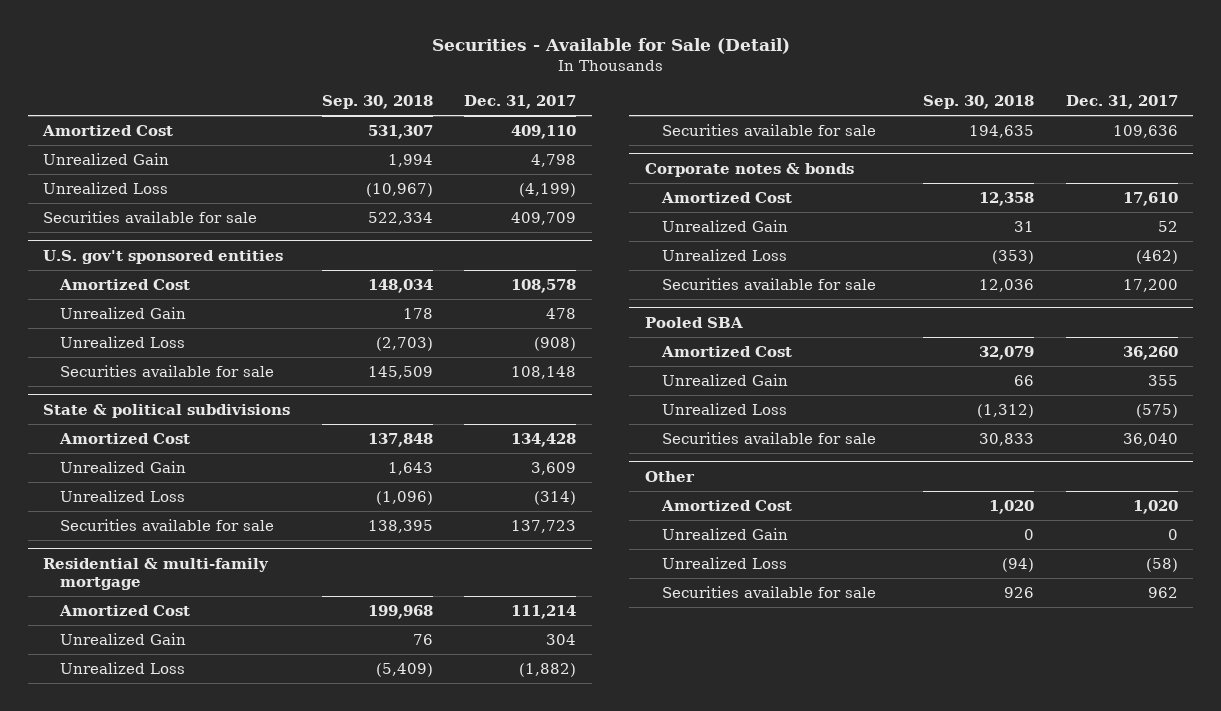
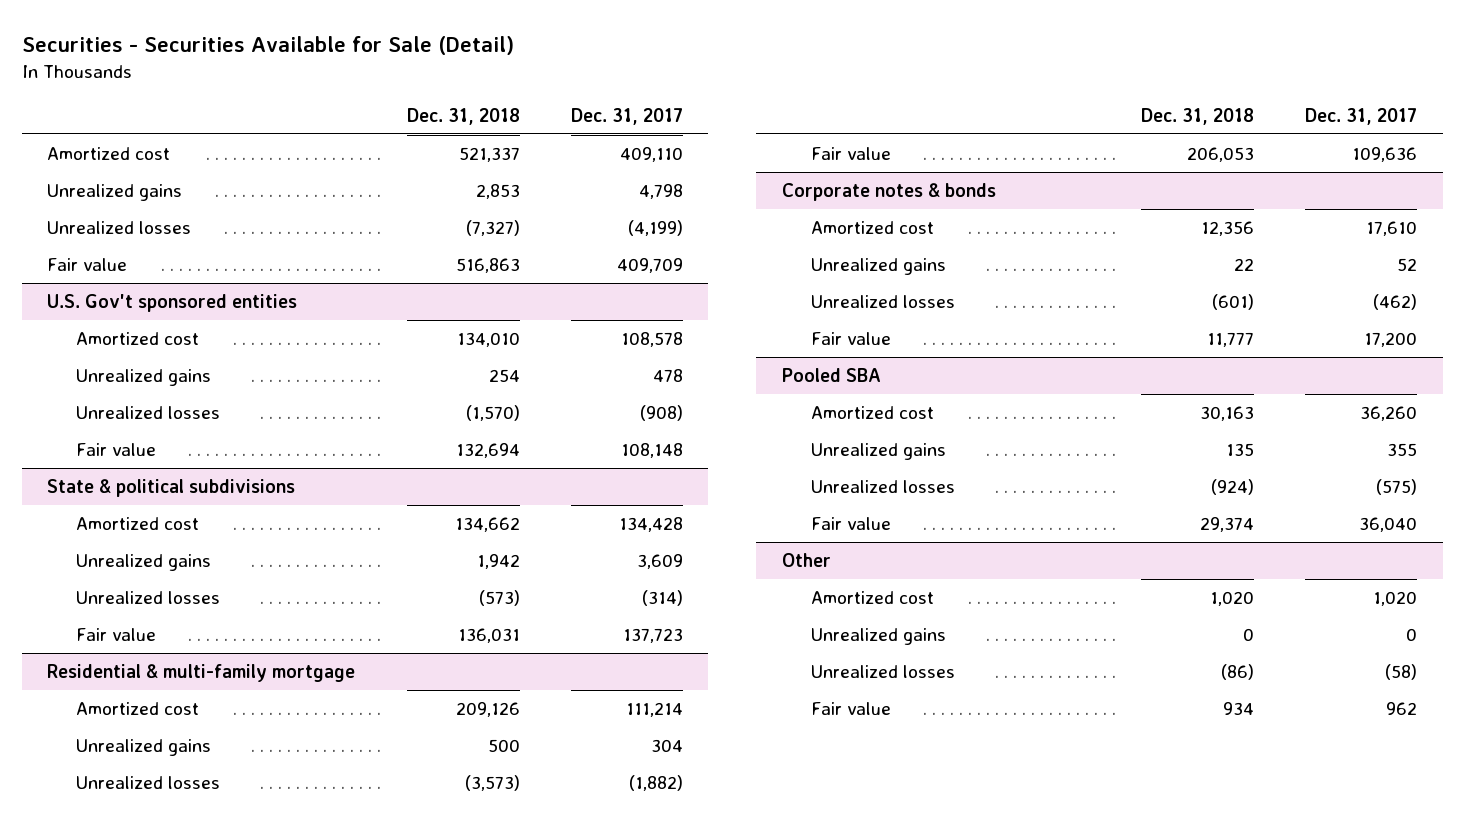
[431,37,790,54] Securities - Available for Sale (Detail) -> [21,35,514,55] Securities - Securities Available for Sale (Detail)
[321,95,433,110] Sep. 30, 2018 -> none
none -> [406,107,520,125] Dec. 31, 2018
[42,125,174,137] Amortized Cost -> [47,147,171,161] Amortized cost
[43,153,170,166] Unrealized Gain -> [47,184,183,202] Unrealized gains
[43,182,169,195] Unrealized Loss -> [47,221,192,235] Unrealized losses
[43,211,258,224] Securities available for sale -> [47,258,128,272] Fair value
[43,249,284,264] U.S. gov't sponsored entities -> [47,294,298,313] U.S. Gov't sponsored entities
[58,279,190,291] Amortized Cost -> [76,332,200,346] Amortized cost
[59,307,186,320] Unrealized Gain -> [76,369,212,387] Unrealized gains
[59,336,185,349] Unrealized Loss -> [76,406,221,420] Unrealized losses
[59,365,274,378] Securities available for sale -> [76,443,157,457] Fair value
[58,433,190,445] Amortized Cost -> [76,517,200,531] Amortized cost
[59,461,186,474] Unrealized Gain -> [76,554,212,572] Unrealized gains
[59,490,185,503] Unrealized Loss -> [76,591,221,605] Unrealized losses
[59,519,274,532] Securities available for sale -> [76,628,157,642] Fair value
[58,605,190,617] Amortized Cost -> [76,702,200,716] Amortized cost
[59,633,186,646] Unrealized Gain -> [76,739,212,757] Unrealized gains
[59,662,185,675] Unrealized Loss -> [76,776,221,790] Unrealized losses
[661,124,876,137] Securities available for sale -> [811,147,892,161] Fair value
[660,192,792,204] Amortized Cost -> [811,221,935,235] Amortized cost
[661,220,788,233] Unrealized Gain -> [811,258,947,276] Unrealized gains
[661,249,787,262] Unrealized Loss -> [811,295,956,309] Unrealized losses
[661,278,876,291] Securities available for sale -> [811,332,892,346] Fair value
[660,346,792,358] Amortized Cost -> [811,406,935,420] Amortized cost
[661,374,788,387] Unrealized Gain -> [811,443,947,461] Unrealized gains
[661,403,787,416] Unrealized Loss -> [811,480,956,494] Unrealized losses
[661,432,876,445] Securities available for sale -> [811,517,892,531] Fair value
[660,500,792,512] Amortized Cost -> [811,591,935,605] Amortized cost
[661,528,788,541] Unrealized Gain -> [811,628,947,646] Unrealized gains
[661,557,787,570] Unrealized Loss -> [811,665,956,679] Unrealized losses
[661,586,876,599] Securities available for sale -> [811,702,892,716] Fair value

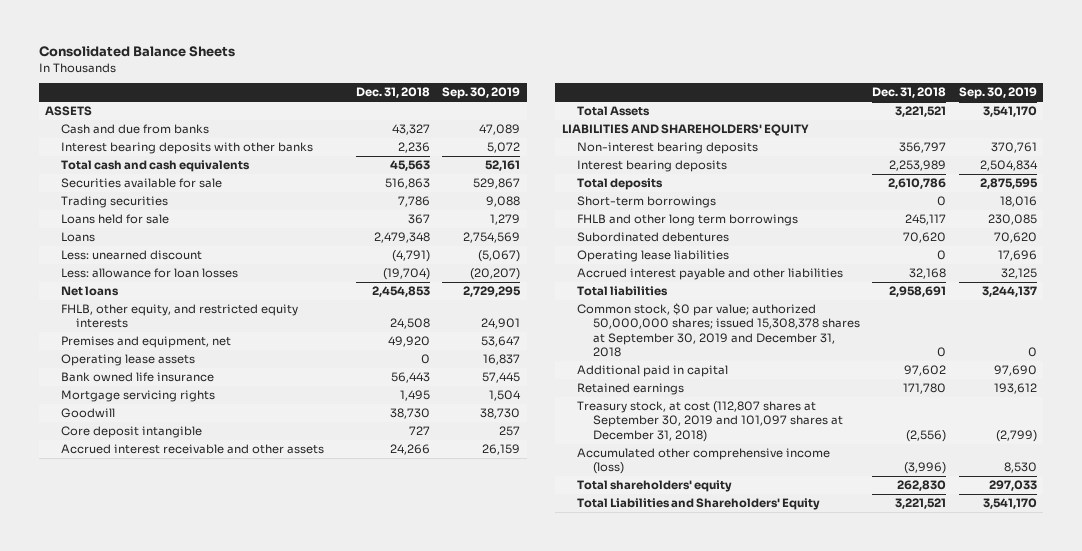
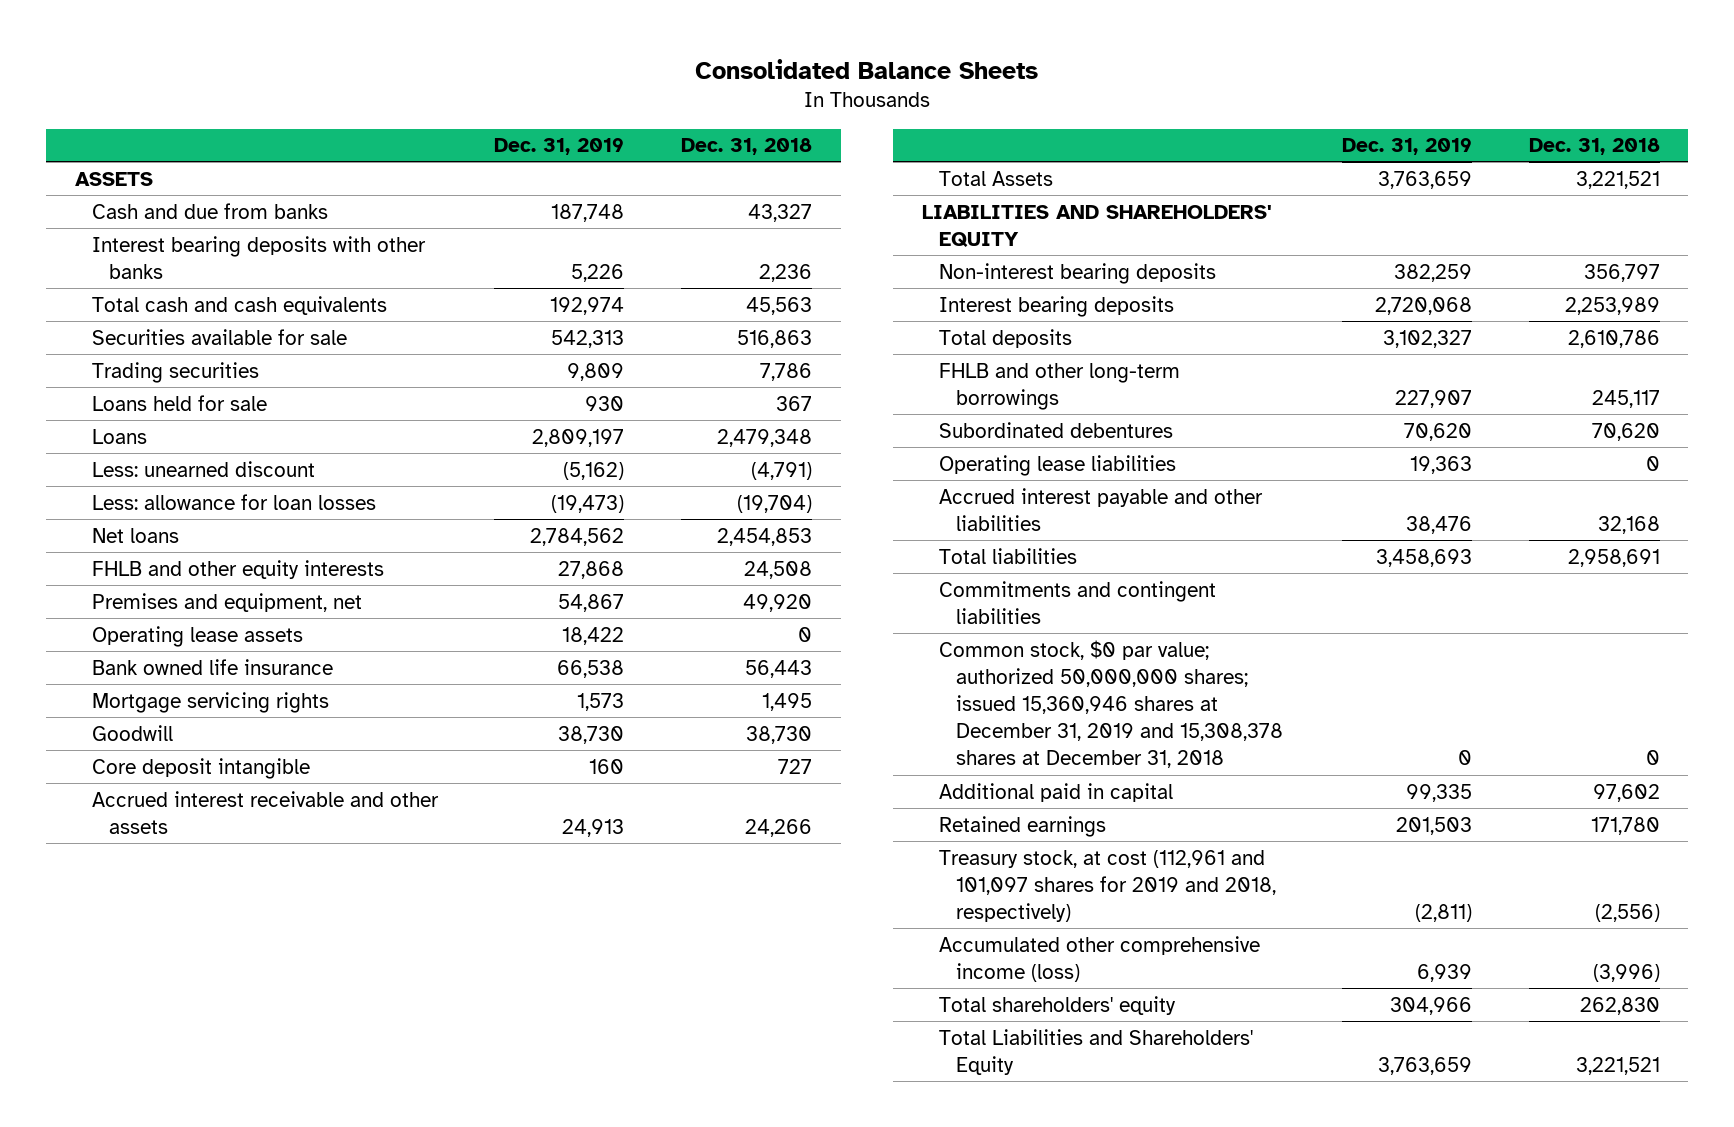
[442,87,521,100] Sep. 30, 2019 -> none
none -> [494,138,625,156] Dec. 31, 2019
[60,304,298,329] FHLB, other equity, and restricted equity interests -> [91,559,384,579] FHLB and other equity interests
[577,196,717,209] Short-term borrowings -> none
[577,214,799,227] FHLB and other long term borrowings -> [938,362,1180,410] FHLB and other long-term borrowings
none -> [938,580,1216,624] Commitments and contingent liabilities
[577,303,860,358] Common stock, $0 par value; authorized 50,000,000 shares; issued 15,308,378 shares at September 30, 2019 and December 31, 2018 -> [938,639,1283,769] Common stock, $0 par value; authorized 50,000,000 shares; issued 15,360,946 shares at December 31, 2019 and 15,308,378 shares at December 31, 2018
[577,401,843,442] Treasury stock, at cost (112,807 shares at September 30, 2019 and 101,097 shares at December 31, 2018) -> [938,849,1276,923] Treasury stock, at cost (112,961 and 101,097 shares for 2019 and 2018, respectively)

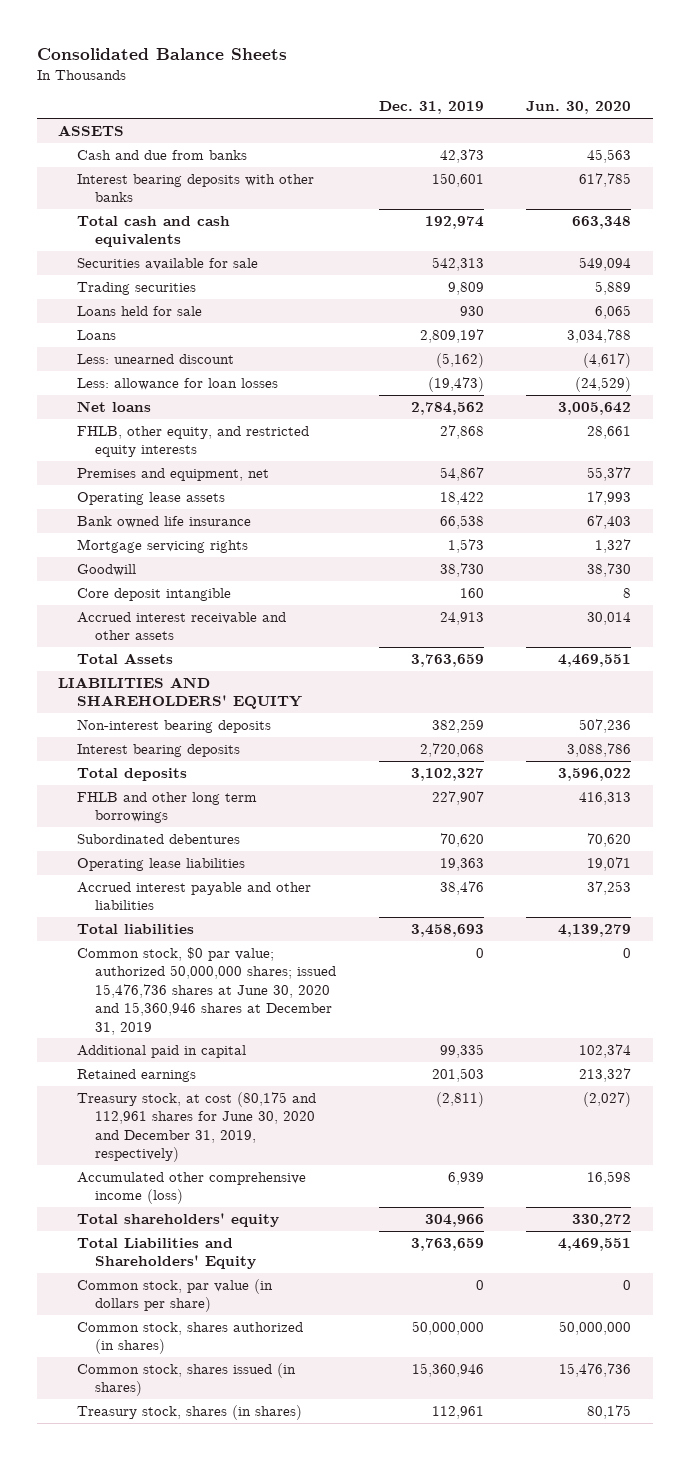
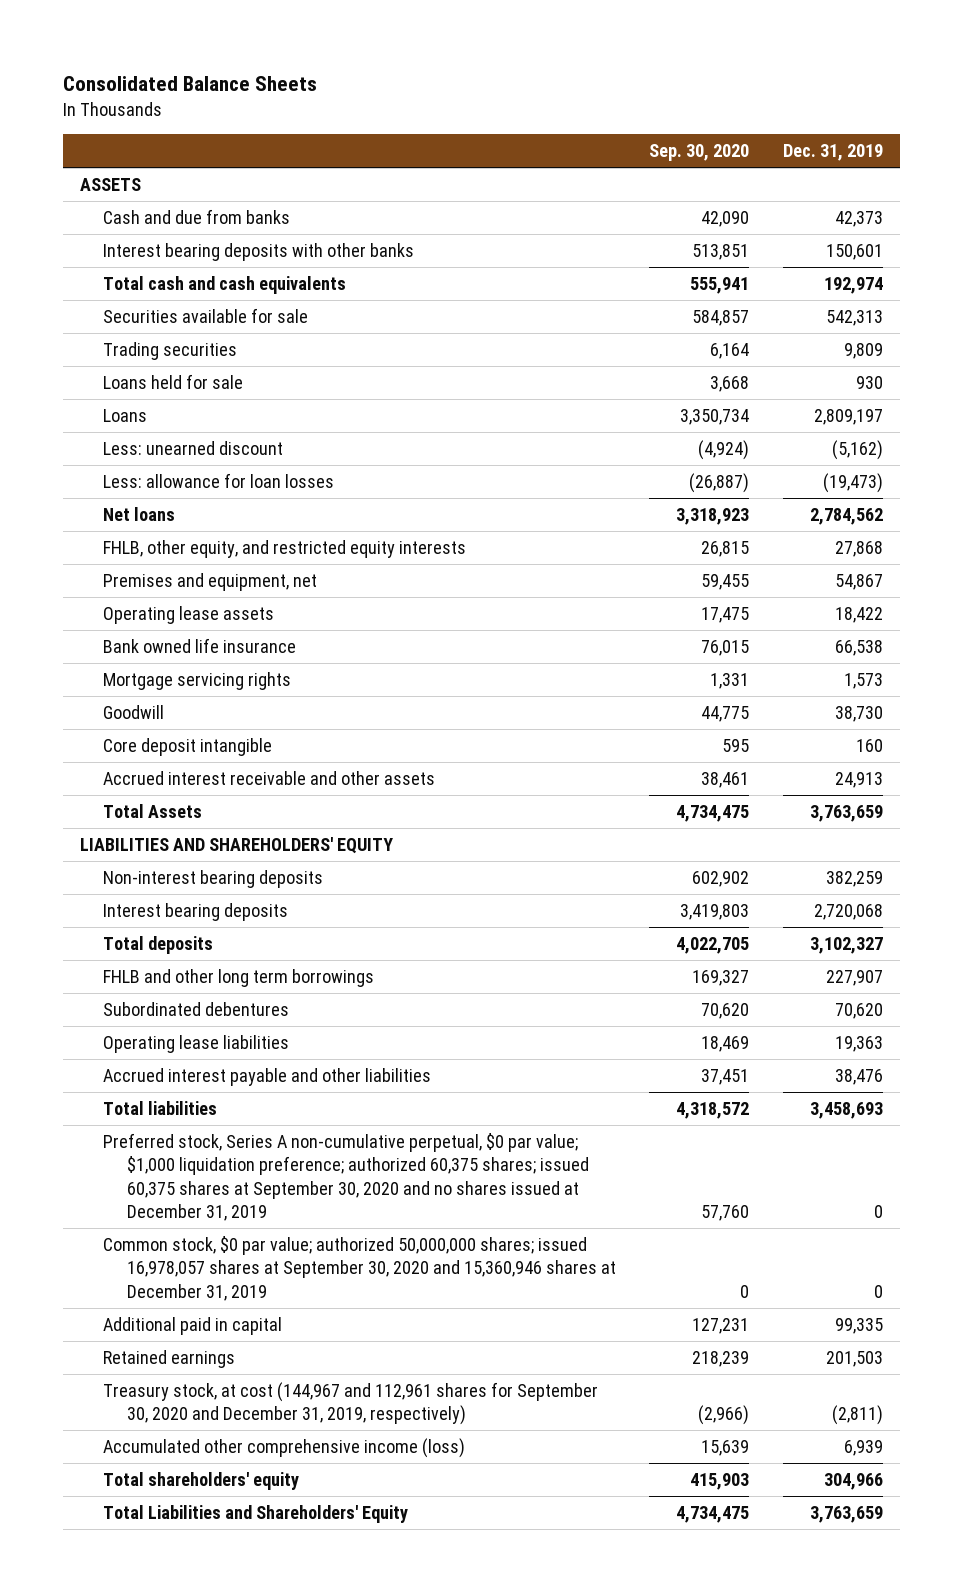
[526,101,632,115] Jun. 30, 2020 -> none
none -> [649,143,750,161] Sep. 30, 2020
none -> [103,1132,589,1221] Preferred stock, Series A non-cumulative perpetual, $0 par value; $1,000 liquidation preference; authorized 60,375 shares; issued 60,375 shares at September 30, 2020 and no shares issued at December 31, 2019
[76,946,337,1035] Common stock, $0 par value; authorized 50,000,000 shares; issued 15,476,736 shares at June 30, 2020 and 15,360,946 shares at December 31, 2019 -> [103,1235,616,1301] Common stock, $0 par value; authorized 50,000,000 shares; issued 16,978,057 shares at September 30, 2020 and 15,360,946 shares at December 31, 2019
[76,1091,316,1163] Treasury stock, at cost (80,175 and 112,961 shares for June 30, 2020 and December 31, 2019, respectively) -> [103,1381,599,1426] Treasury stock, at cost (144,967 and 112,961 shares for September 30, 2020 and December 31, 2019, respectively)
[76,1278,273,1313] Common stock, par value (in dollars per share) -> none
[76,1321,303,1355] Common stock, shares authorized (in shares) -> none
[76,1362,296,1397] Common stock, shares issued (in shares) -> none
[76,1404,302,1420] Treasury stock, shares (in shares) -> none

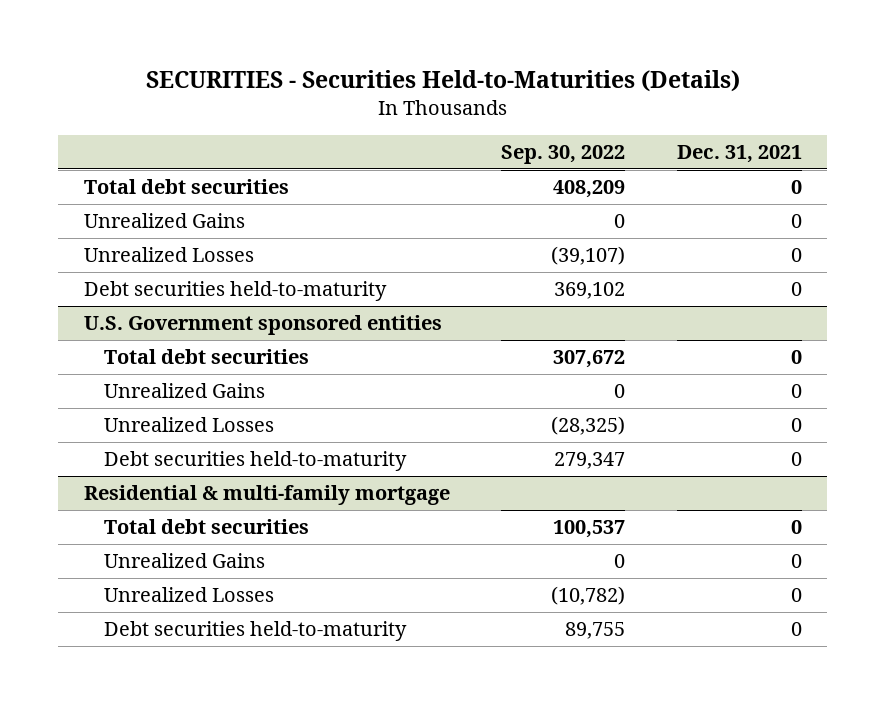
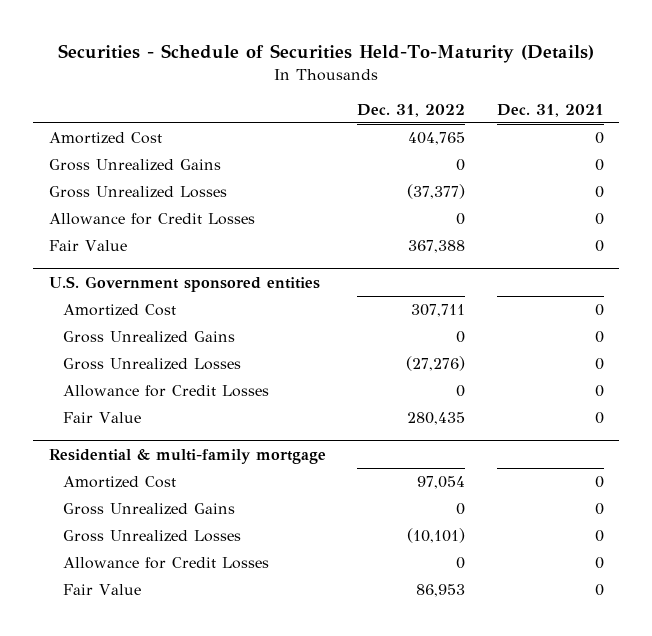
[145,70,740,93] SECURITIES - Securities Held-to-Maturities (Details) -> [58,44,595,64] Securities - Schedule of Securities Held-To-Maturity (Details)
[501,145,626,165] Sep. 30, 2022 -> none
none -> [357,103,466,117] Dec. 31, 2022
[83,179,289,195] Total debt securities -> [48,132,162,145] Amortized Cost
[83,213,245,229] Unrealized Gains -> [48,159,221,172] Gross Unrealized Gains
[83,247,254,263] Unrealized Losses -> [48,186,227,199] Gross Unrealized Losses
none -> [48,213,255,226] Allowance for Credit Losses
[83,281,387,302] Debt securities held-to-maturity -> [48,240,127,252] Fair Value
[103,349,309,365] Total debt securities -> [62,304,176,317] Amortized Cost
[103,383,265,399] Unrealized Gains -> [62,331,235,344] Gross Unrealized Gains
[103,417,274,433] Unrealized Losses -> [62,358,241,371] Gross Unrealized Losses
none -> [62,385,269,398] Allowance for Credit Losses
[103,451,407,472] Debt securities held-to-maturity -> [62,412,141,424] Fair Value
[103,519,309,535] Total debt securities -> [62,476,176,489] Amortized Cost
[103,553,265,569] Unrealized Gains -> [62,503,235,516] Gross Unrealized Gains
[103,587,274,603] Unrealized Losses -> [62,530,241,543] Gross Unrealized Losses
none -> [62,557,269,570] Allowance for Credit Losses
[103,621,407,642] Debt securities held-to-maturity -> [62,584,141,596] Fair Value

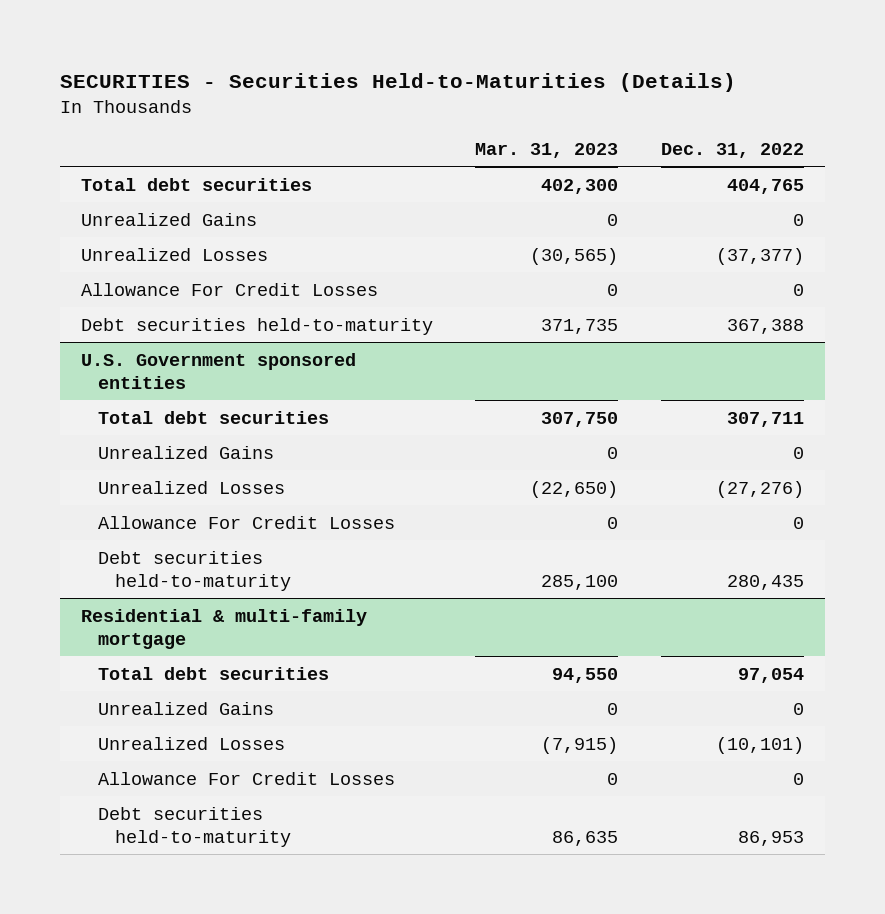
[58,44,595,64] Securities - Schedule of Securities Held-To-Maturity (Details) -> [59,73,736,93] SECURITIES - Securities Held-to-Maturities (Details)
[496,103,604,117] Dec. 31, 2021 -> none
none -> [475,142,619,158] Mar. 31, 2023
[48,132,162,145] Amortized Cost -> [81,177,313,191] Total debt securities
[48,159,221,172] Gross Unrealized Gains -> [81,212,258,226] Unrealized Gains
[48,186,227,199] Gross Unrealized Losses -> [81,247,269,261] Unrealized Losses
[48,213,255,226] Allowance for Credit Losses -> [81,282,379,296] Allowance For Credit Losses
[48,240,127,252] Fair Value -> [81,317,434,335] Debt securities held-to-maturity
[62,304,176,317] Amortized Cost -> [98,410,330,424] Total debt securities
[62,331,235,344] Gross Unrealized Gains -> [98,445,275,459] Unrealized Gains
[62,358,241,371] Gross Unrealized Losses -> [98,480,286,494] Unrealized Losses
[62,385,269,398] Allowance for Credit Losses -> [98,515,396,529] Allowance For Credit Losses
[62,412,141,424] Fair Value -> [98,550,292,591] Debt securities held-to-maturity
[62,476,176,489] Amortized Cost -> [98,666,330,680] Total debt securities
[62,503,235,516] Gross Unrealized Gains -> [98,701,275,715] Unrealized Gains
[62,530,241,543] Gross Unrealized Losses -> [98,736,286,750] Unrealized Losses
[62,557,269,570] Allowance for Credit Losses -> [98,771,396,785] Allowance For Credit Losses
[62,584,141,596] Fair Value -> [98,806,292,847] Debt securities held-to-maturity

